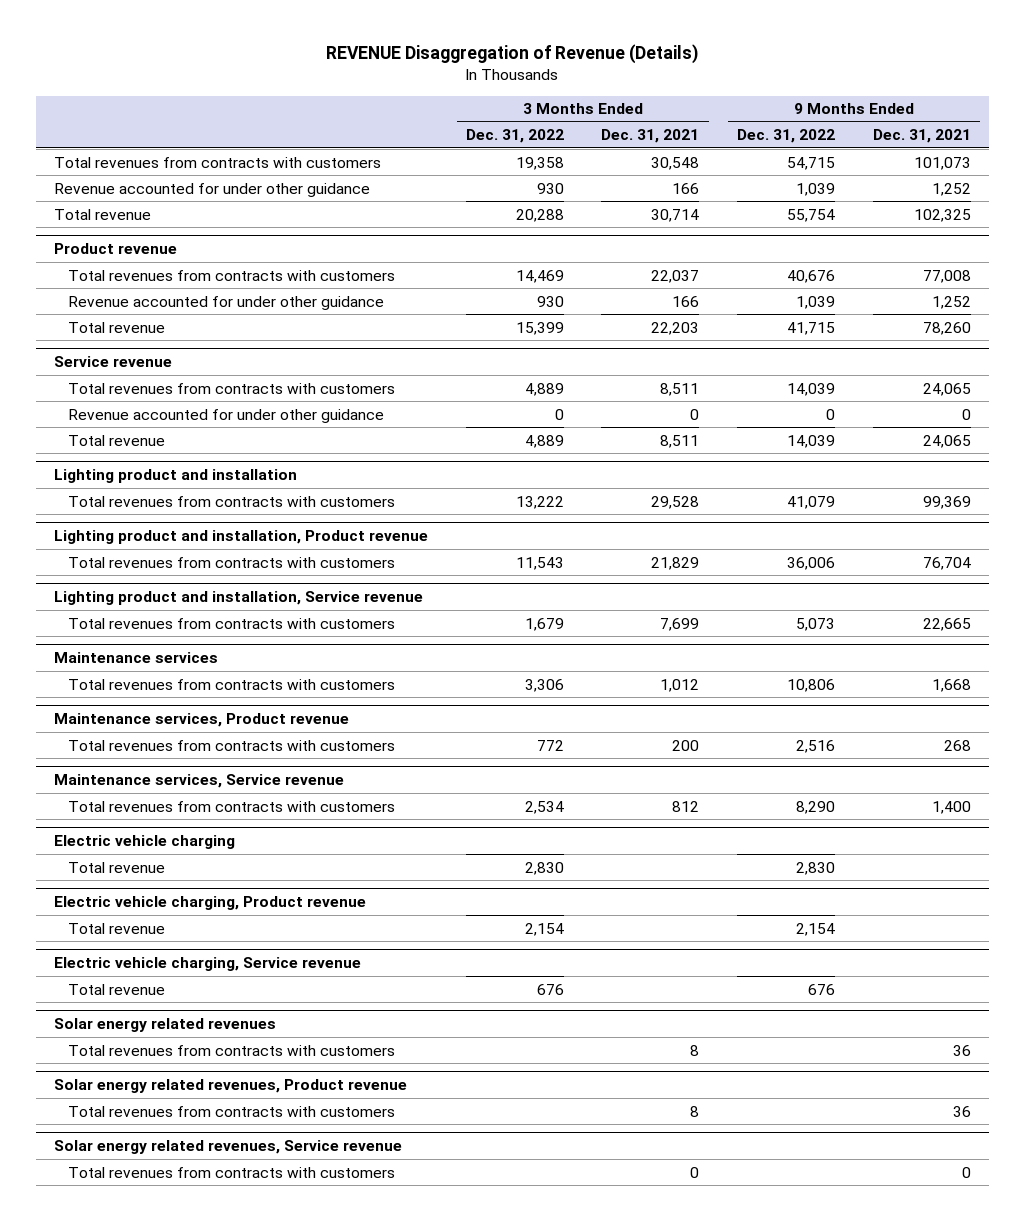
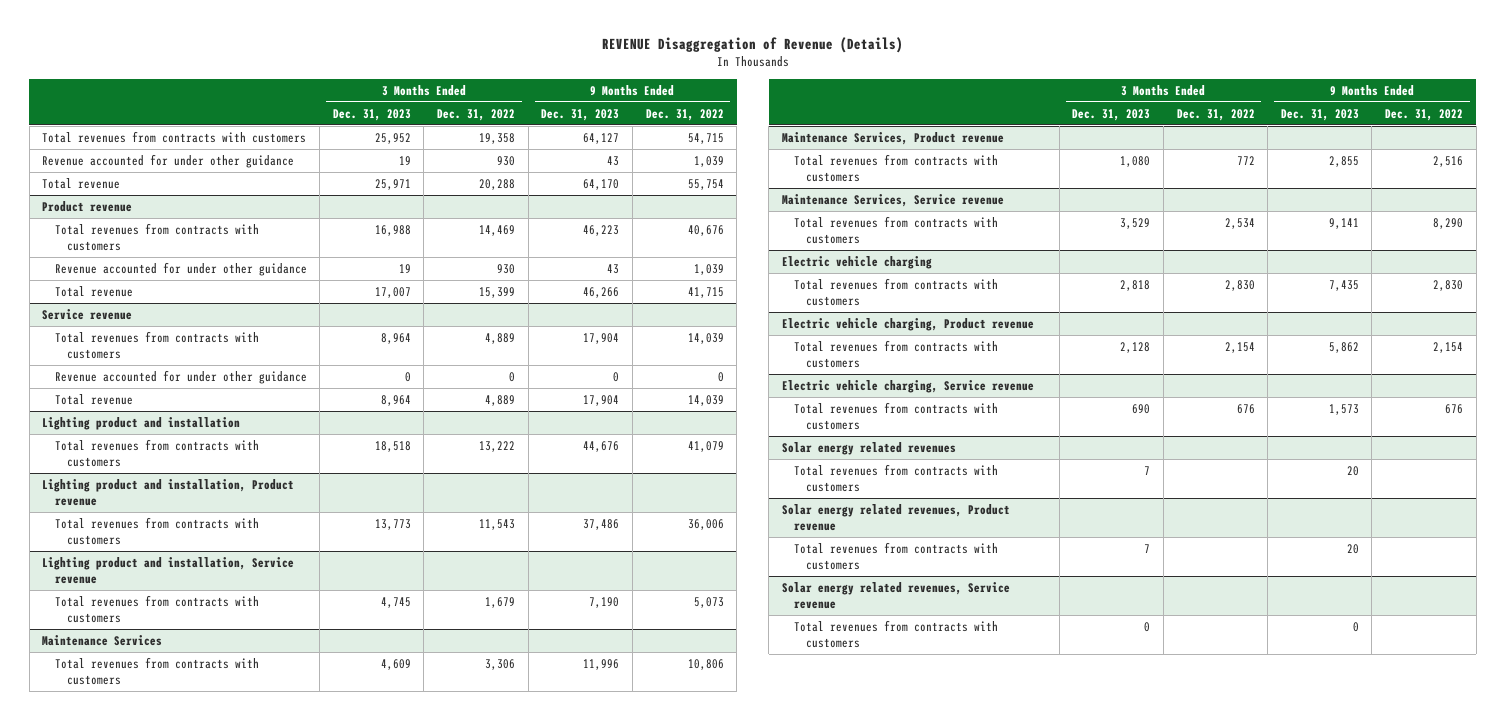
[601,129,700,144] Dec. 31, 2021 -> none
[872,129,971,144] Dec. 31, 2021 -> none
none -> [332,108,411,121] Dec. 31, 2023
none -> [541,108,620,121] Dec. 31, 2023
[54,652,219,664] Maintenance services -> [42,634,163,646] Maintenance Services
[54,713,350,728] Maintenance services, Product revenue -> [781,131,1004,145] Maintenance Services, Product revenue
[54,774,345,789] Maintenance services, Service revenue -> [781,193,1004,207] Maintenance Services, Service revenue
[67,861,165,873] Total revenue -> [794,277,999,307] Total revenues from contracts with customers
[67,922,165,934] Total revenue -> [794,339,999,369] Total revenues from contracts with customers
[67,983,165,995] Total revenue -> [794,401,999,431] Total revenues from contracts with customers

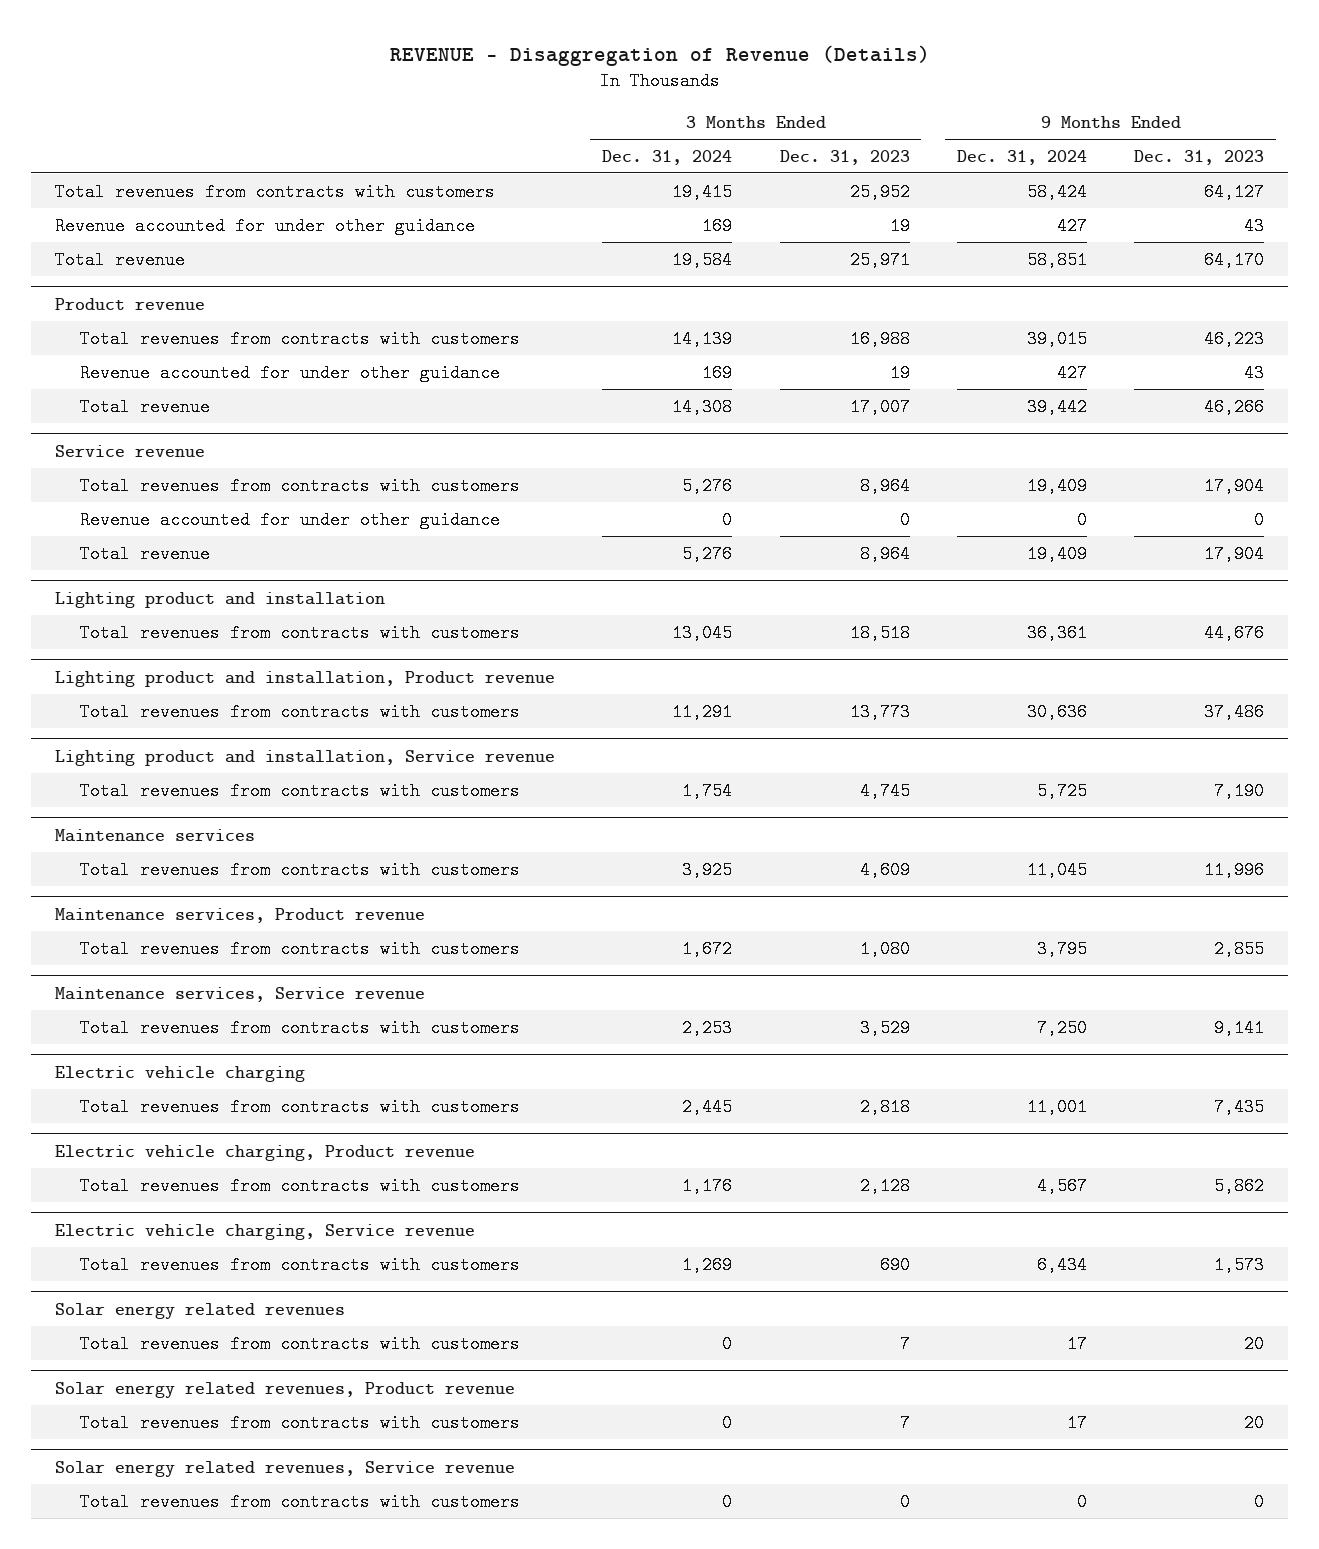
[601,36,903,53] REVENUE Disaggregation of Revenue (Details) -> [389,44,930,66] REVENUE - Disaggregation of Revenue (Details)
[437,108,516,121] Dec. 31, 2022 -> none
[645,108,724,121] Dec. 31, 2022 -> none
none -> [602,149,733,165] Dec. 31, 2024
none -> [957,149,1088,165] Dec. 31, 2024
[42,634,163,646] Maintenance Services -> [54,828,255,842] Maintenance services
[781,131,1004,145] Maintenance Services, Product revenue -> [54,907,425,923] Maintenance services, Product revenue
[781,193,1004,207] Maintenance Services, Service revenue -> [54,986,425,1002] Maintenance services, Service revenue

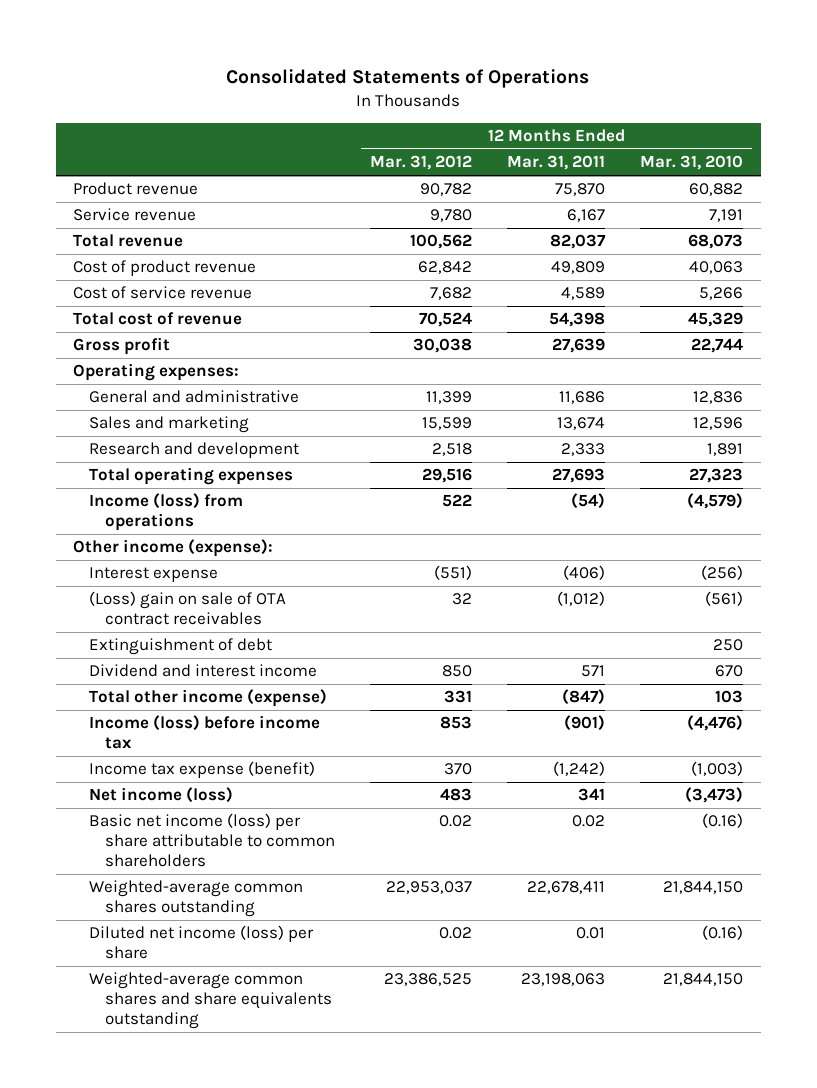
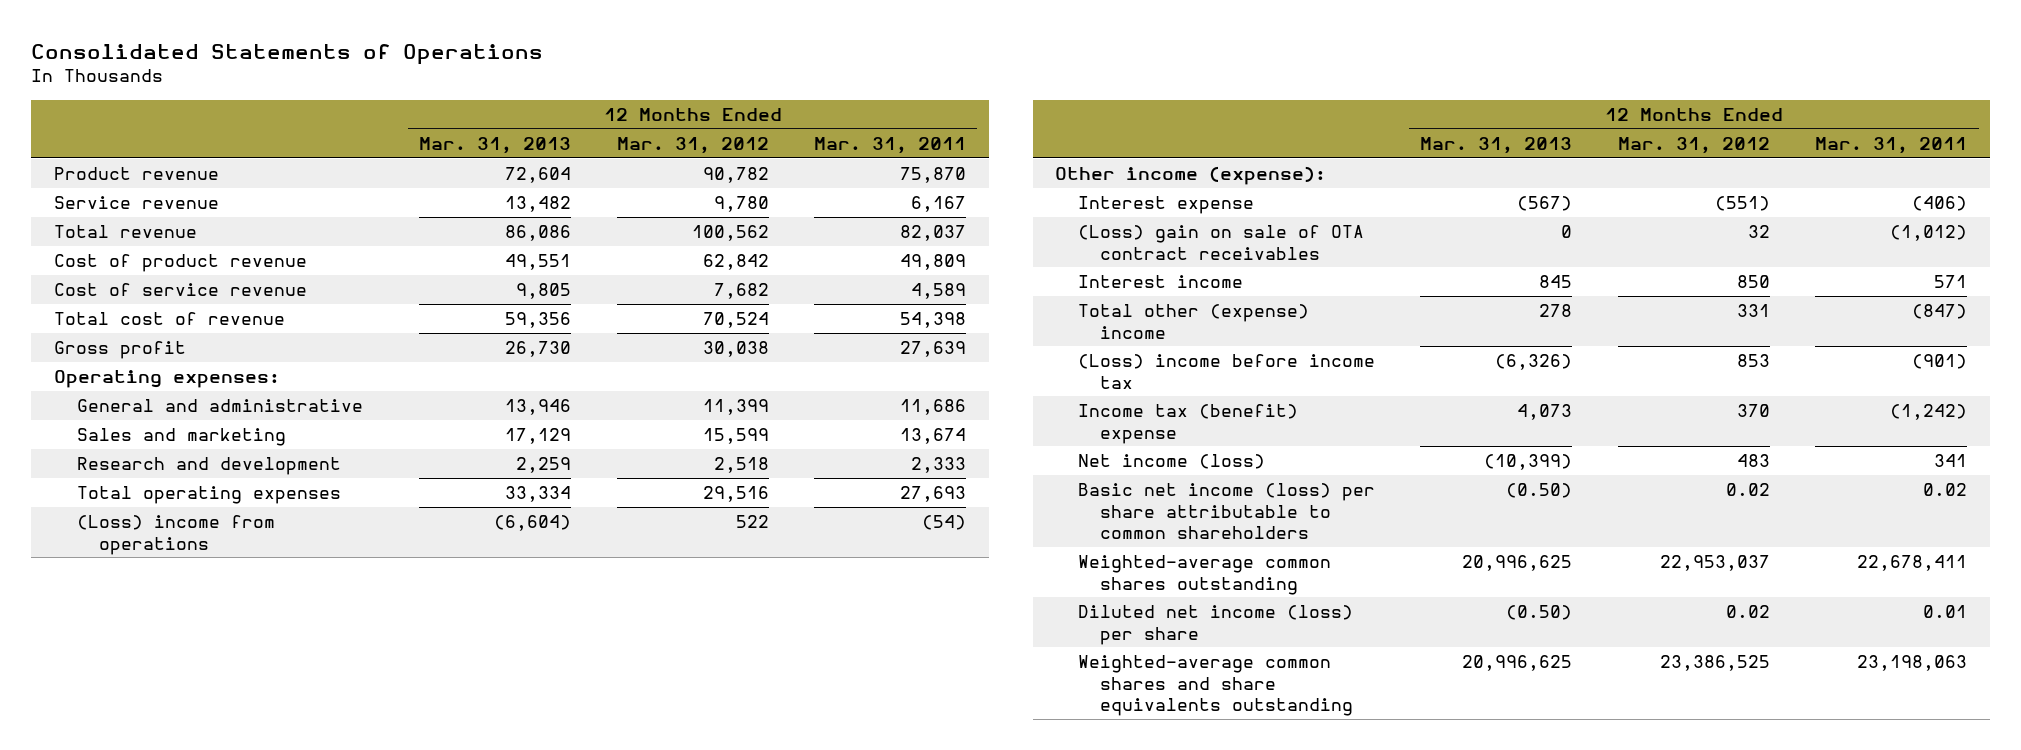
[640,155,744,171] Mar. 31, 2010 -> none
none -> [419,136,572,154] Mar. 31, 2013
[89,493,244,532] Income (loss) from operations -> [76,515,275,555] (Loss) income from operations
[89,638,273,656] Extinguishment of debt -> none
[89,664,318,678] Dividend and interest income -> [1077,275,1243,289] Interest income
[89,689,328,708] Total other income (expense) -> [1077,304,1309,339] Total other (expense) income
[89,715,321,750] Income (loss) before income tax -> [1077,354,1375,389] (Loss) income before income tax
[89,761,316,779] Income tax expense (benefit) -> [1077,404,1298,444] Income tax (benefit) expense

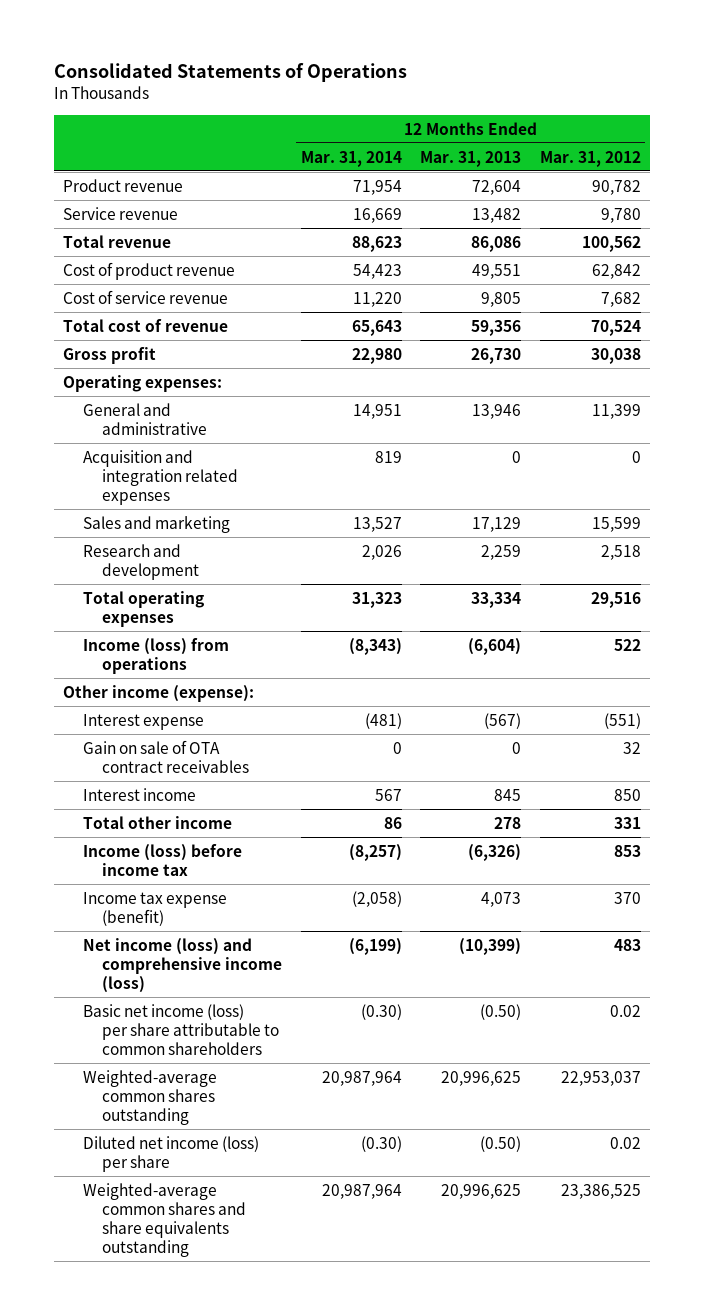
[814,136,967,154] Mar. 31, 2011 -> none
none -> [300,150,402,167] Mar. 31, 2014
none -> [82,449,239,505] Acquisition and integration related expenses
[76,515,275,555] (Loss) income from operations -> [82,637,229,674] Income (loss) from operations
[1077,225,1364,260] (Loss) gain on sale of OTA contract receivables -> [82,739,250,773] Gain on sale of OTA contract receivables
[1077,304,1309,339] Total other (expense) income -> [82,815,232,829] Total other income
[1077,354,1375,389] (Loss) income before income tax -> [82,843,242,876] Income (loss) before income tax
[1077,404,1298,444] Income tax (benefit) expense -> [82,891,227,926] Income tax expense (benefit)
[1077,454,1265,470] Net income (loss) -> [82,937,283,993] Net income (loss) and comprehensive income (loss)

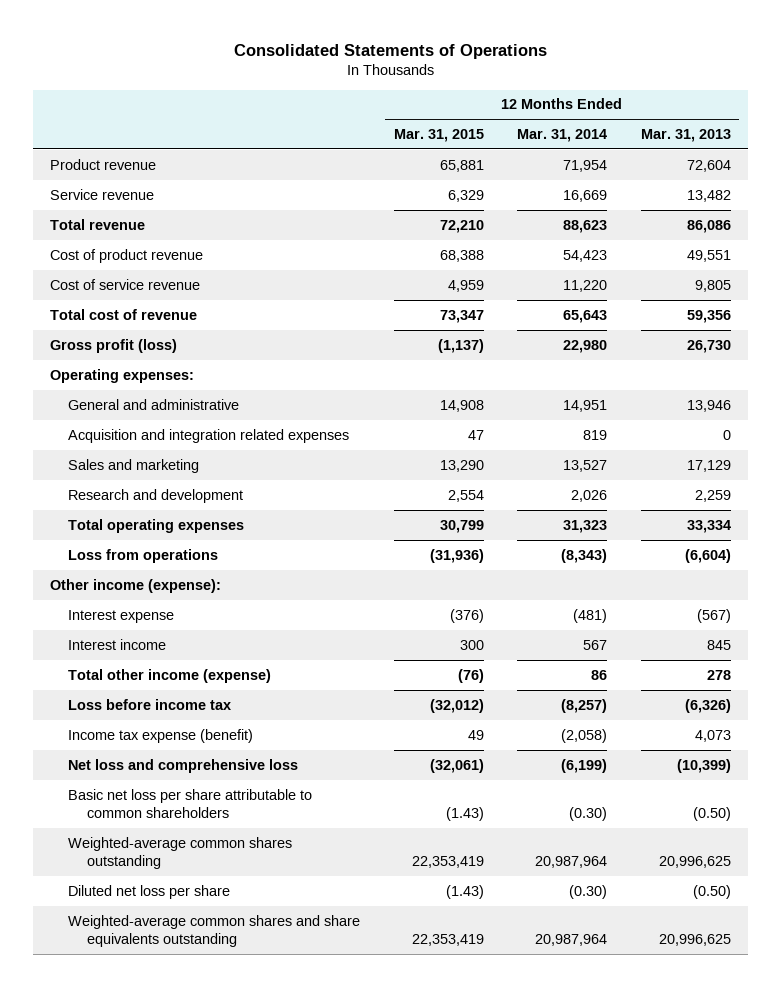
[539,150,641,167] Mar. 31, 2012 -> none
none -> [393,128,484,142] Mar. 31, 2015
[63,346,157,364] Gross profit -> [50,338,178,353] Gross profit (loss)
[82,637,229,674] Income (loss) from operations -> [68,548,219,563] Loss from operations
[82,739,250,773] Gain on sale of OTA contract receivables -> none
[82,815,232,829] Total other income -> [68,668,272,683] Total other income (expense)
[82,843,242,876] Income (loss) before income tax -> [68,698,232,710] Loss before income tax
[82,937,283,993] Net income (loss) and comprehensive income (loss) -> [68,758,299,773] Net loss and comprehensive loss
[82,1003,280,1055] Basic net income (loss) per share attributable to common shareholders -> [68,788,313,819] Basic net loss per share attributable to common shareholders
[82,1135,259,1172] Diluted net income (loss) per share -> [68,884,231,899] Diluted net loss per share

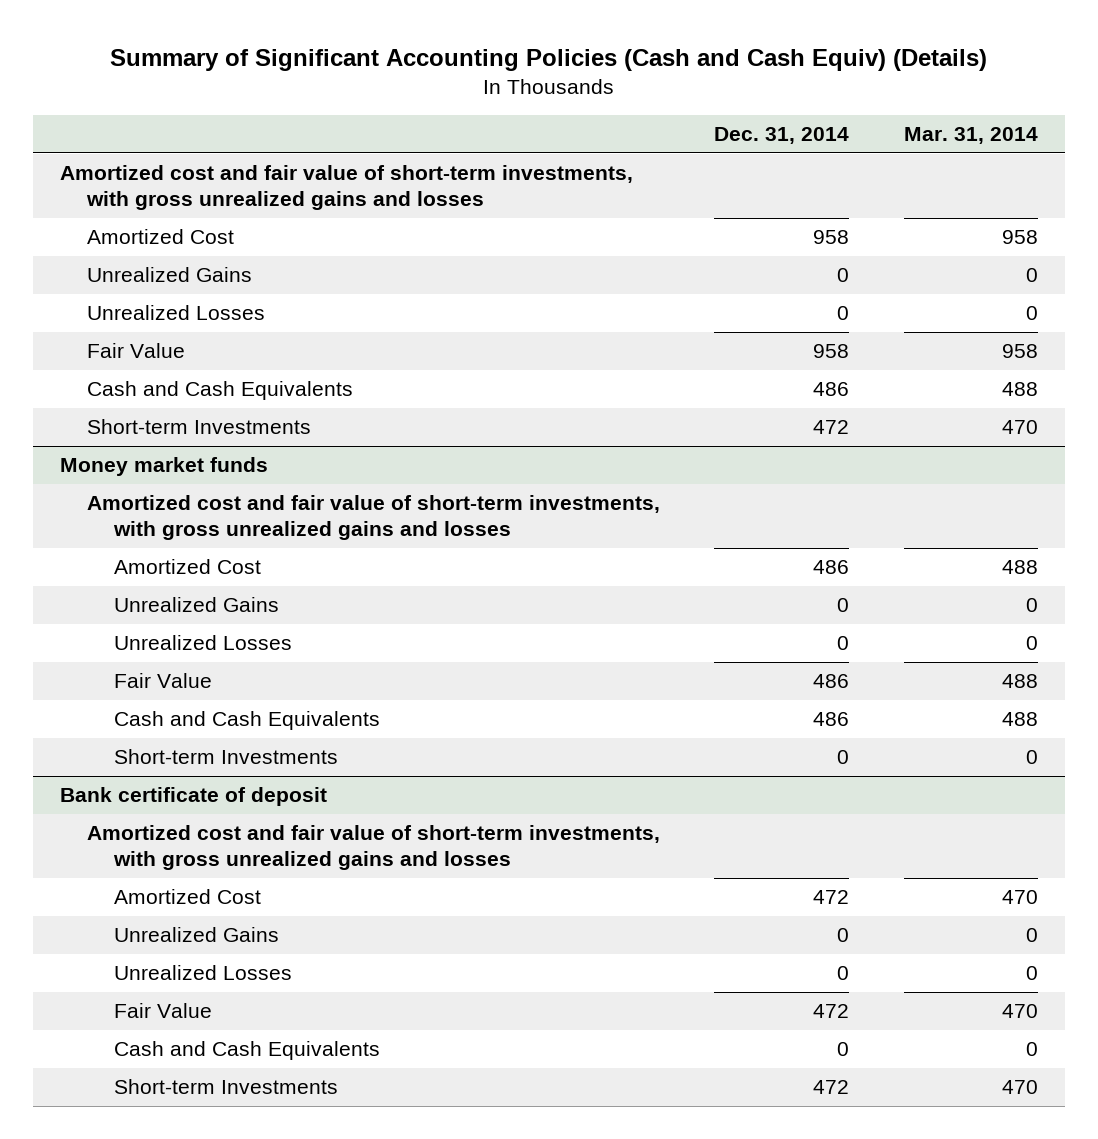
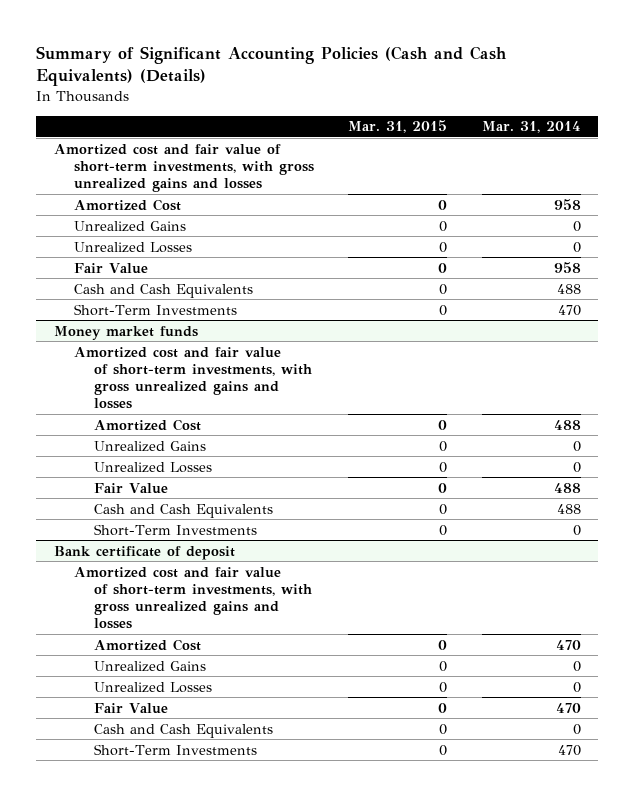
[109,48,987,71] Summary of Significant Accounting Policies (Cash and Cash Equiv) (Details) -> [36,45,508,87] Summary of Significant Accounting Policies (Cash and Cash Equivalents) (Details)
[714,127,850,145] Dec. 31, 2014 -> none
none -> [348,120,448,134] Mar. 31, 2015
[87,419,312,435] Short-term Investments -> [73,303,237,316] Short-Term Investments
[114,749,339,765] Short-term Investments -> [93,523,257,536] Short-Term Investments
[114,1079,339,1095] Short-term Investments -> [93,743,257,756] Short-Term Investments

